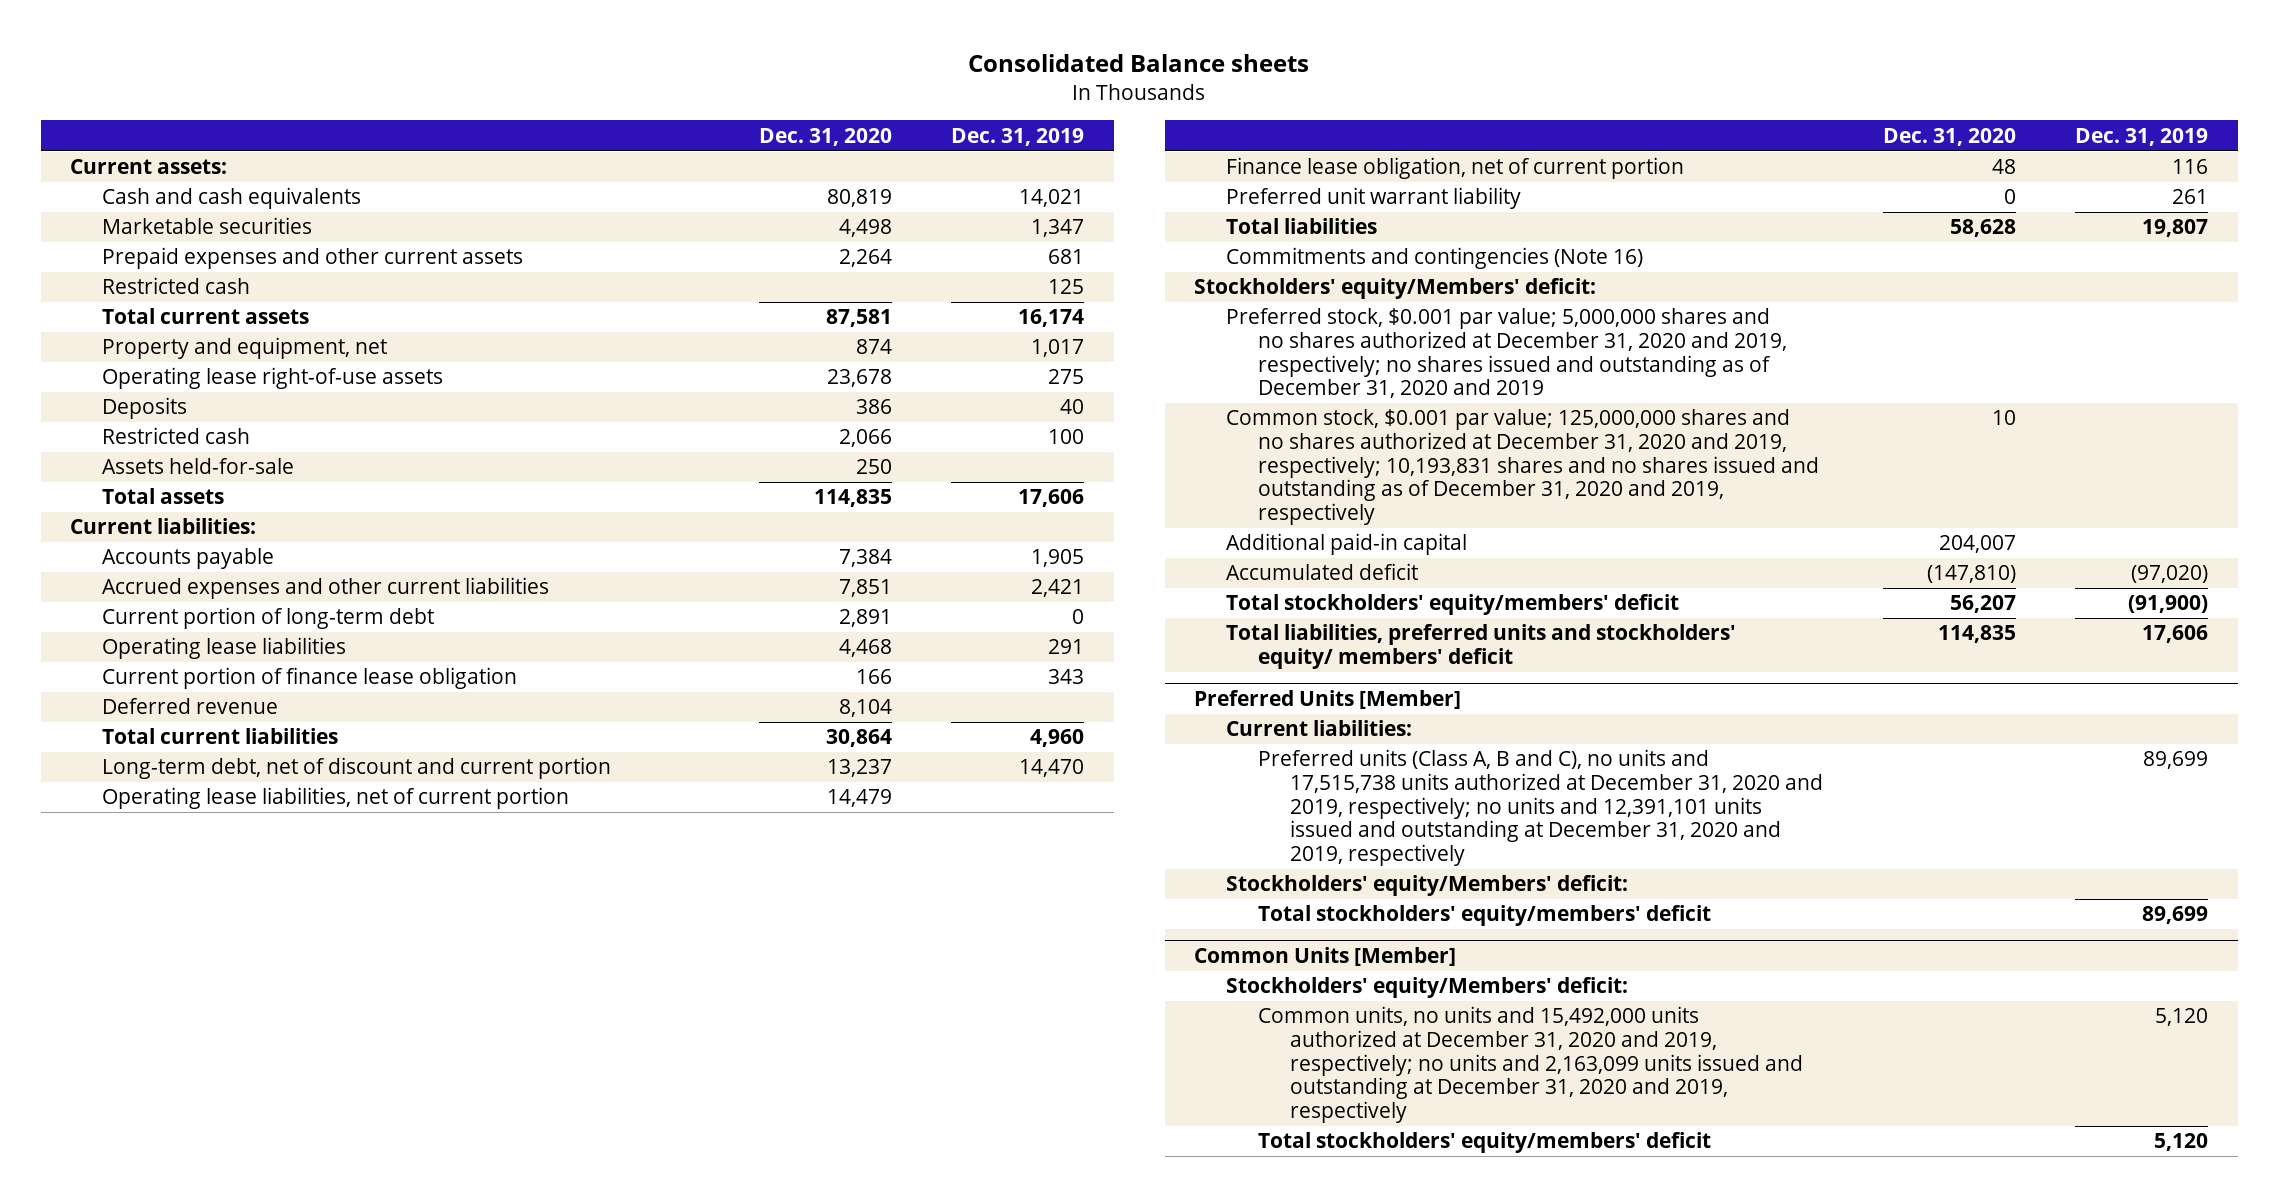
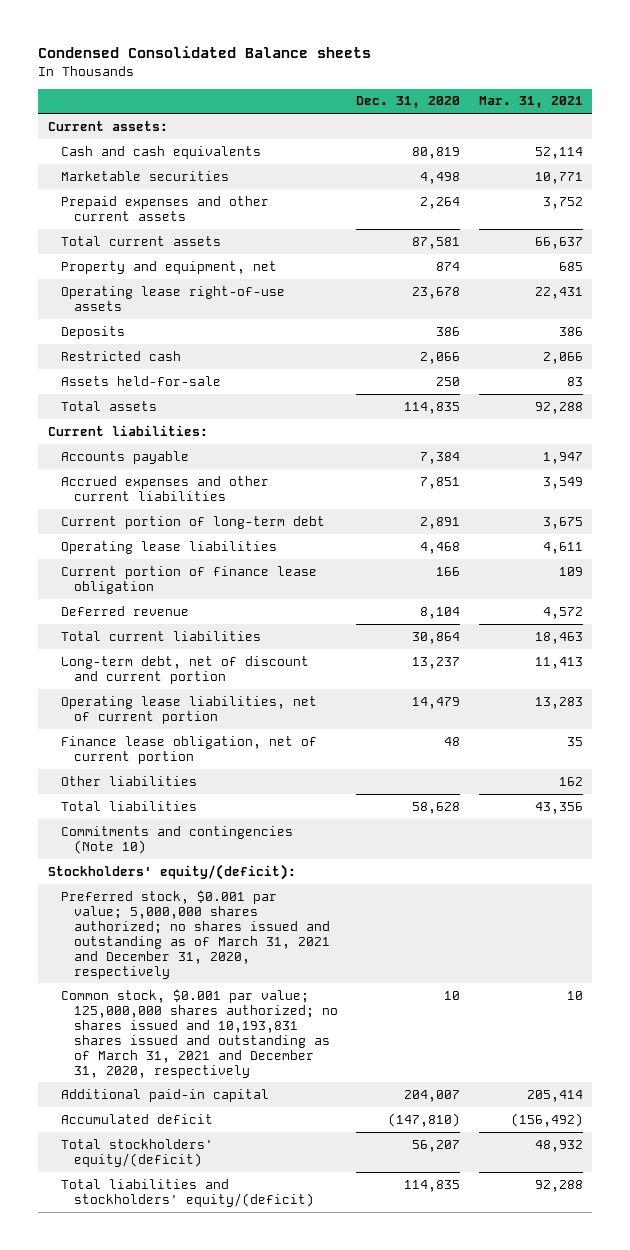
[968,54,1310,73] Consolidated Balance sheets -> [38,46,372,59] Condensed Consolidated Balance sheets
[951,127,1085,146] Dec. 31, 2019 -> none
none -> [478,96,583,109] Mar. 31, 2021
[102,277,251,295] Restricted cash -> none
[1226,187,1522,210] Preferred unit warrant liability -> none
none -> [60,775,197,786] Other liabilities
[1226,247,1644,270] Commitments and contingencies (Note 16) -> [60,825,293,854] Commitments and contingencies (Note 10)
[1194,278,1597,300] Stockholders' equity/Members' deficit: -> [47,863,296,880] Stockholders' equity/(deficit):
[1226,308,1788,399] Preferred stock, $0.001 par value; 5,000,000 shares and no shares authorized at December 31, 2020 and 2019, respectively; no shares issued and outstanding as of December 31, 2020 and 2019 -> [60,889,330,979] Preferred stock, $0.001 par value; 5,000,000 shares authorized; no shares issued and outstanding as of March 31, 2021 and December 31, 2020, respectively
[1226,409,1820,526] Common stock, $0.001 par value; 125,000,000 shares and no shares authorized at December 31, 2020 and 2019, respectively; 10,193,831 shares and no shares issued and outstanding as of December 31, 2020 and 2019, respectively -> [60,988,338,1078] Common stock, $0.001 par value; 125,000,000 shares authorized; no shares issued and 10,193,831 shares issued and outstanding as of March 31, 2021 and December 31, 2020, respectively
[1194,690,1462,710] Preferred Units [Member] -> none
[1226,720,1413,737] Current liabilities: -> none
[1258,749,1824,867] Preferred units (Class A, B and C), no units and 17,515,738 units authorized at December 31, 2020 and 2019, respectively; no units and 12,391,101 units issued and outstanding at December 31, 2020 and 2019, respectively -> none
[1226,875,1629,897] Stockholders' equity/Members' deficit: -> none
[1258,905,1712,927] Total stockholders' equity/members' deficit -> none
[1194,947,1457,967] Common Units [Member] -> none
[1226,977,1629,999] Stockholders' equity/Members' deficit: -> none
[1258,1006,1804,1124] Common units, no units and 15,492,000 units authorized at December 31, 2020 and 2019, respectively; no units and 2,163,099 units issued and outstanding at December 31, 2020 and 2019, respectively -> none
[1258,1132,1712,1154] Total stockholders' equity/members' deficit -> none
[1226,594,1680,616] Total stockholders' equity/members' deficit -> [60,1138,213,1167] Total stockholders' equity/(deficit)
[1226,624,1737,670] Total liabilities, preferred units and stockholders' equity/ members' deficit -> [60,1178,314,1207] Total liabilities and stockholders' equity/(deficit)

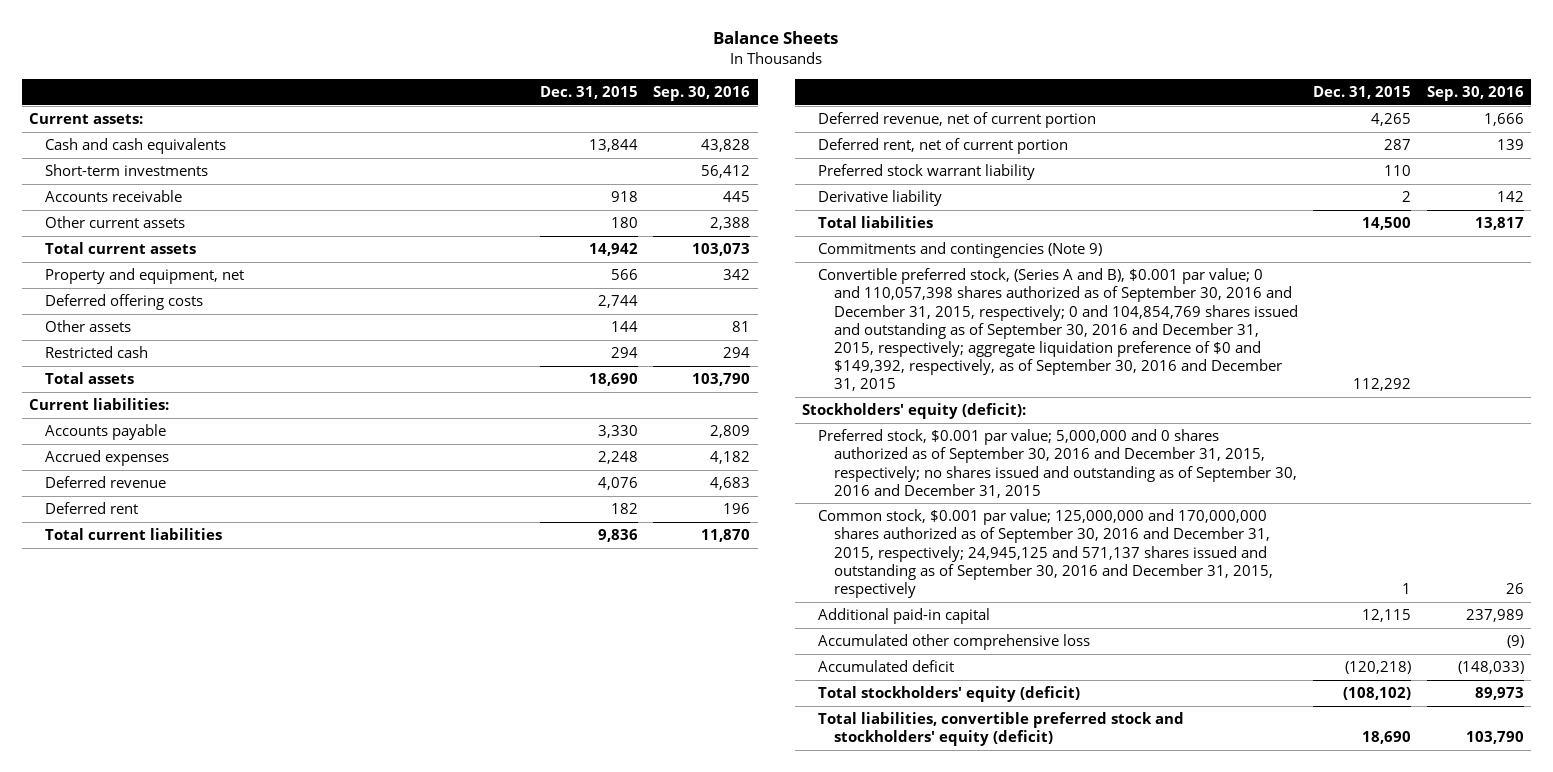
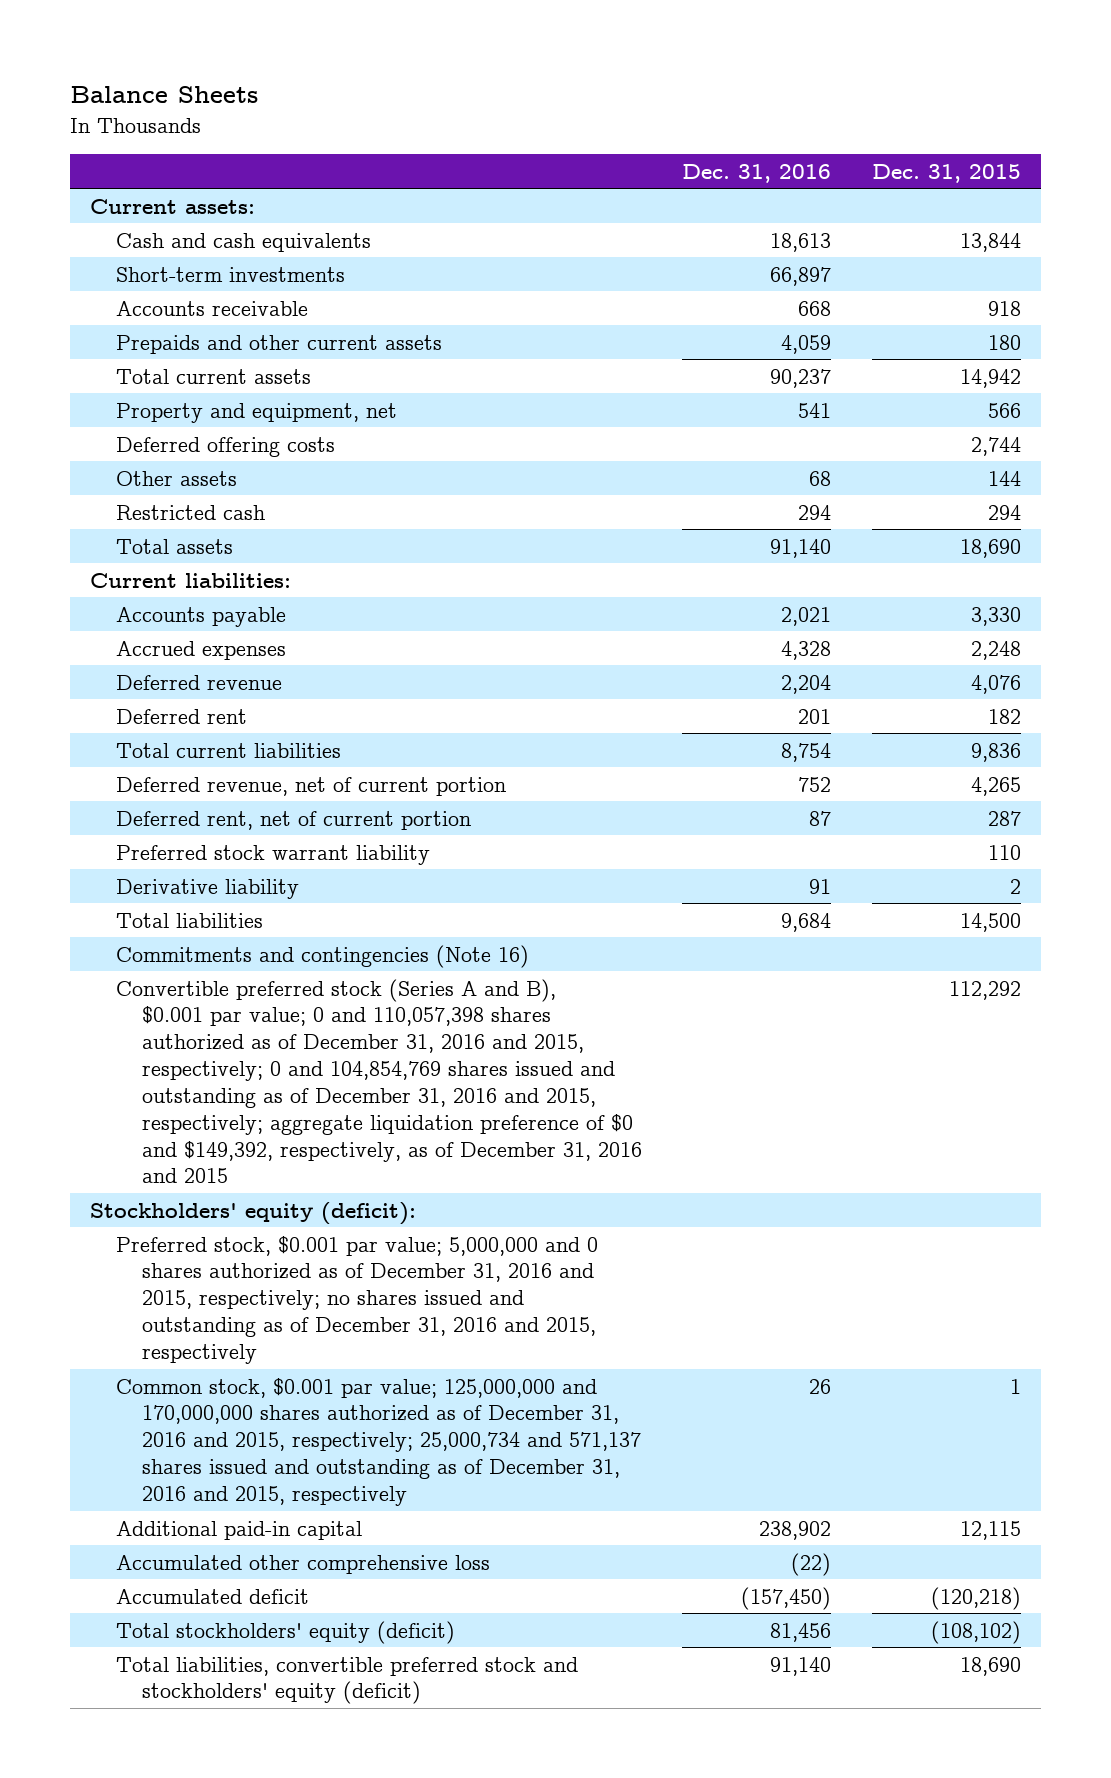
[653,86,751,102] Sep. 30, 2016 -> none
none -> [682,163,832,183] Dec. 31, 2016
[45,216,186,229] Other current assets -> [115,334,442,354] Prepaids and other current assets
[818,242,1103,259] Commitments and contingencies (Note 9) -> [115,944,529,968] Commitments and contingencies (Note 16)
[818,268,1299,392] Convertible preferred stock, (Series A and B), $0.001 par value; 0 and 110,057,398 shares authorized as of September 30, 2016 and December 31, 2015, respectively; 0 and 104,854,769 shares issued and outstanding as of September 30, 2016 and December 31, 2015, respectively; aggregate liquidation preference of $0 and $149,392, respectively, as of September 30, 2016 and December 31, 2015 -> [115,978,642,1184] Convertible preferred stock (Series A and B), $0.001 par value; 0 and 110,057,398 shares authorized as of December 31, 2016 and 2015, respectively; 0 and 104,854,769 shares issued and outstanding as of December 31, 2016 and 2015, respectively; aggregate liquidation preference of $0 and $149,392, respectively, as of December 31, 2016 and 2015
[818,429,1298,498] Preferred stock, $0.001 par value; 5,000,000 and 0 shares authorized as of September 30, 2016 and December 31, 2015, respectively; no shares issued and outstanding as of September 30, 2016 and December 31, 2015 -> [115,1235,598,1364] Preferred stock, $0.001 par value; 5,000,000 and 0 shares authorized as of December 31, 2016 and 2015, respectively; no shares issued and outstanding as of December 31, 2016 and 2015, respectively
[818,509,1274,598] Common stock, $0.001 par value; 125,000,000 and 170,000,000 shares authorized as of September 30, 2016 and December 31, 2015, respectively; 24,945,125 and 571,137 shares issued and outstanding as of September 30, 2016 and December 31, 2015, respectively -> [115,1377,641,1506] Common stock, $0.001 par value; 125,000,000 and 170,000,000 shares authorized as of December 31, 2016 and 2015, respectively; 25,000,734 and 571,137 shares issued and outstanding as of December 31, 2016 and 2015, respectively

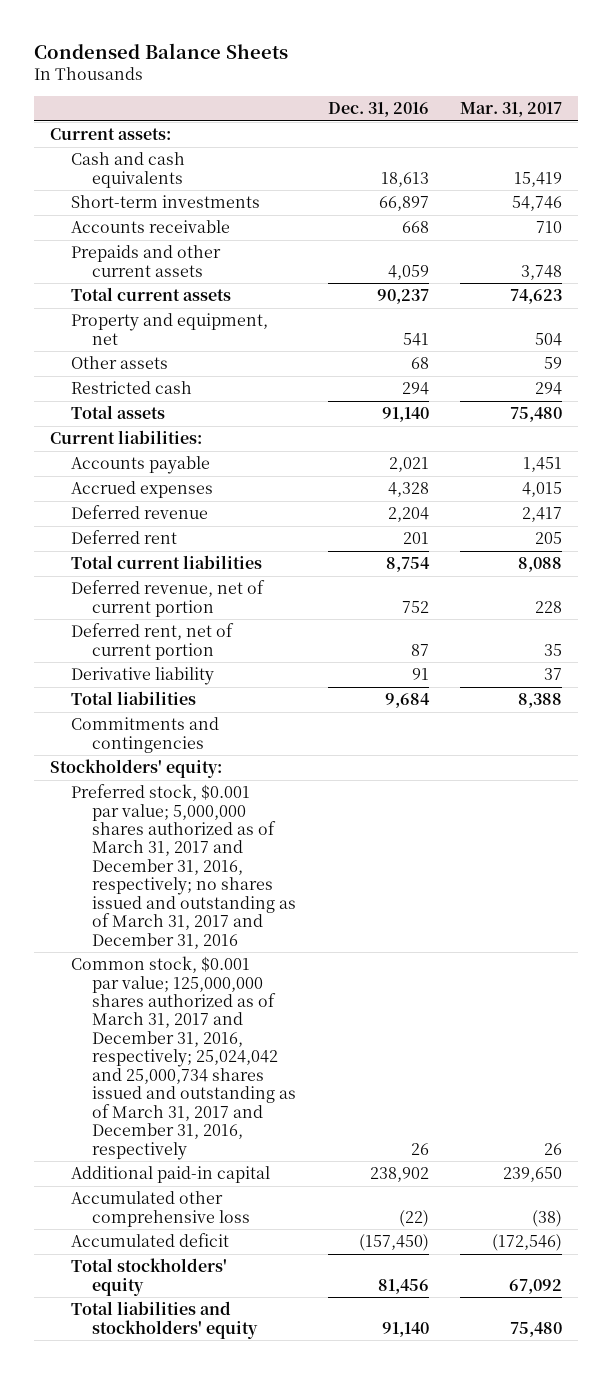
[69,86,258,104] Balance Sheets -> [33,42,288,59] Condensed Balance Sheets
[871,163,1021,183] Dec. 31, 2015 -> none
none -> [460,102,563,118] Mar. 31, 2017
[115,436,335,457] Deferred offering costs -> none
[115,844,430,865] Preferred stock warrant liability -> none
[115,978,642,1184] Convertible preferred stock (Series A and B), $0.001 par value; 0 and 110,057,398 shares authorized as of December 31, 2016 and 2015, respectively; 0 and 104,854,769 shares issued and outstanding as of December 31, 2016 and 2015, respectively; aggregate liquidation preference of $0 and $149,392, respectively, as of December 31, 2016 and 2015 -> none
[115,944,529,968] Commitments and contingencies (Note 16) -> [70,717,219,753] Commitments and contingencies
[90,1201,417,1225] Stockholders' equity (deficit): -> [49,759,222,779] Stockholders' equity:
[115,1235,598,1364] Preferred stock, $0.001 par value; 5,000,000 and 0 shares authorized as of December 31, 2016 and 2015, respectively; no shares issued and outstanding as of December 31, 2016 and 2015, respectively -> [70,784,296,949] Preferred stock, $0.001 par value; 5,000,000 shares authorized as of March 31, 2017 and December 31, 2016, respectively; no shares issued and outstanding as of March 31, 2017 and December 31, 2016
[115,1377,641,1506] Common stock, $0.001 par value; 125,000,000 and 170,000,000 shares authorized as of December 31, 2016 and 2015, respectively; 25,000,734 and 571,137 shares issued and outstanding as of December 31, 2016 and 2015, respectively -> [70,956,296,1160] Common stock, $0.001 par value; 125,000,000 shares authorized as of March 31, 2017 and December 31, 2016, respectively; 25,024,042 and 25,000,734 shares issued and outstanding as of March 31, 2017 and December 31, 2016, respectively
[115,1620,455,1644] Total stockholders' equity (deficit) -> [70,1258,227,1296] Total stockholders' equity
[115,1656,578,1705] Total liabilities, convertible preferred stock and stockholders' equity (deficit) -> [70,1301,258,1339] Total liabilities and stockholders' equity

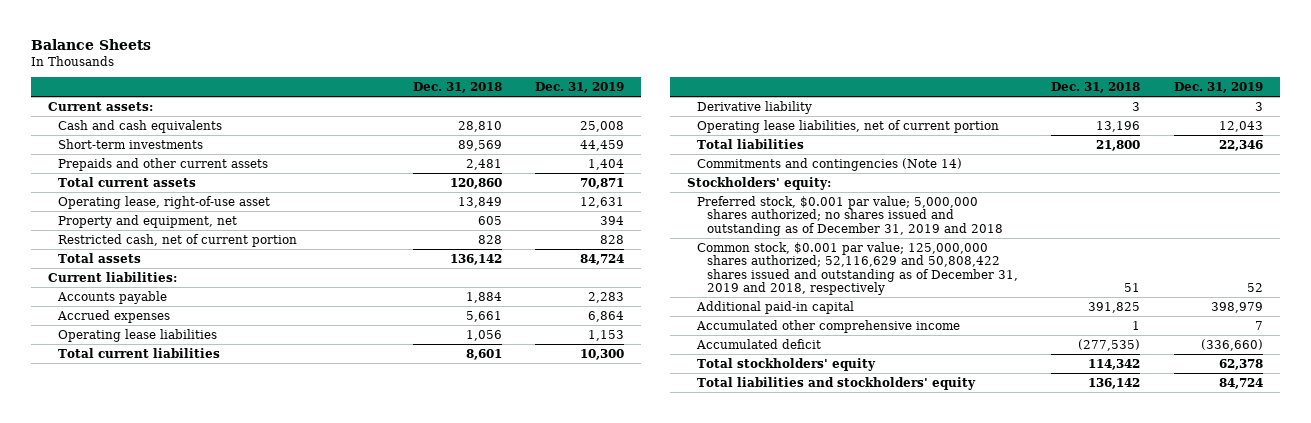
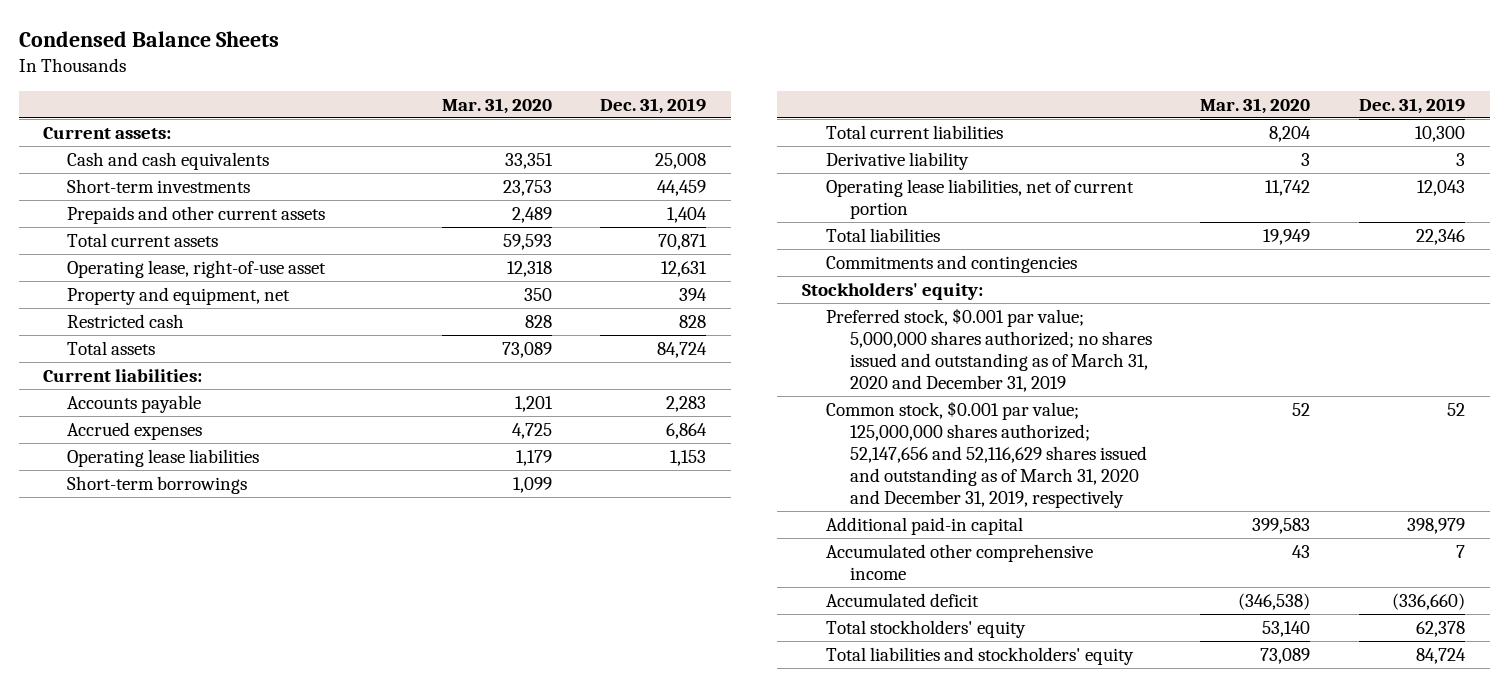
[31,38,152,50] Balance Sheets -> [18,31,279,48] Condensed Balance Sheets
[412,81,502,93] Dec. 31, 2018 -> none
none -> [441,97,552,114] Mar. 31, 2020
[58,233,298,247] Restricted cash, net of current portion -> [66,313,184,328] Restricted cash
none -> [66,475,247,494] Short-term borrowings
[696,157,962,171] Commitments and contingencies (Note 14) -> [825,254,1077,273] Commitments and contingencies
[696,195,1003,236] Preferred stock, $0.001 par value; 5,000,000 shares authorized; no shares issued and outstanding as of December 31, 2019 and 2018 -> [825,307,1152,392] Preferred stock, $0.001 par value; 5,000,000 shares authorized; no shares issued and outstanding as of March 31, 2020 and December 31, 2019
[696,241,1018,296] Common stock, $0.001 par value; 125,000,000 shares authorized; 52,116,629 and 50,808,422 shares issued and outstanding as of December 31, 2019 and 2018, respectively -> [825,400,1147,508] Common stock, $0.001 par value; 125,000,000 shares authorized; 52,147,656 and 52,116,629 shares issued and outstanding as of March 31, 2020 and December 31, 2019, respectively

